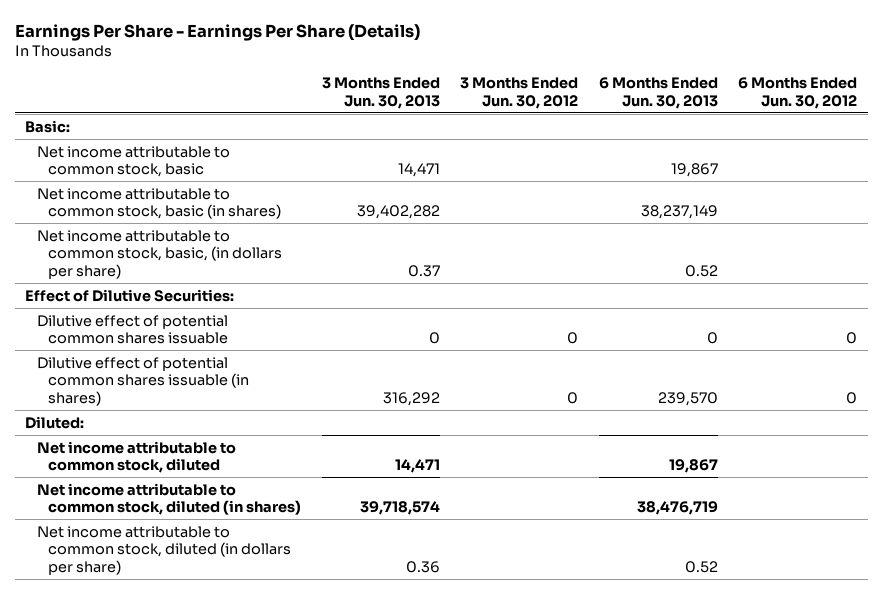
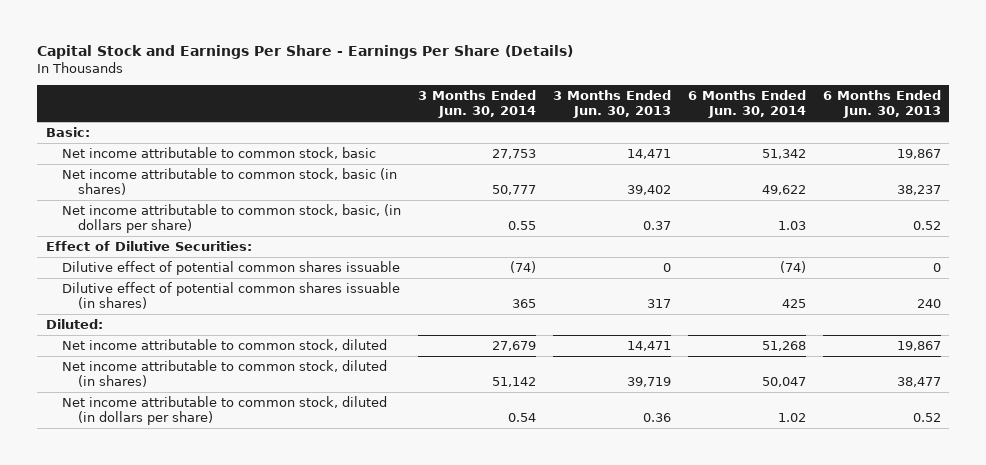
[14,23,420,41] Earnings Per Share - Earnings Per Share (Details) -> [37,45,574,60] Capital Stock and Earnings Per Share - Earnings Per Share (Details)
[460,77,579,109] 3 Months Ended Jun. 30, 2012 -> none
[738,77,858,109] 6 Months Ended Jun. 30, 2012 -> none
none -> [417,90,536,119] 3 Months Ended Jun. 30, 2014
none -> [687,90,806,119] 6 Months Ended Jun. 30, 2014
[356,205,440,220] 39,402,282 -> [626,184,671,195] 39,402
[640,205,718,220] 38,237,149 -> [896,184,941,195] 38,237
[382,391,440,406] 316,292 -> [646,298,671,308] 317
[657,391,718,406] 239,570 -> [916,298,941,308] 240
[359,501,440,516] 39,718,574 -> [626,376,671,387] 39,719
[636,501,718,516] 38,476,719 -> [896,376,941,387] 38,477

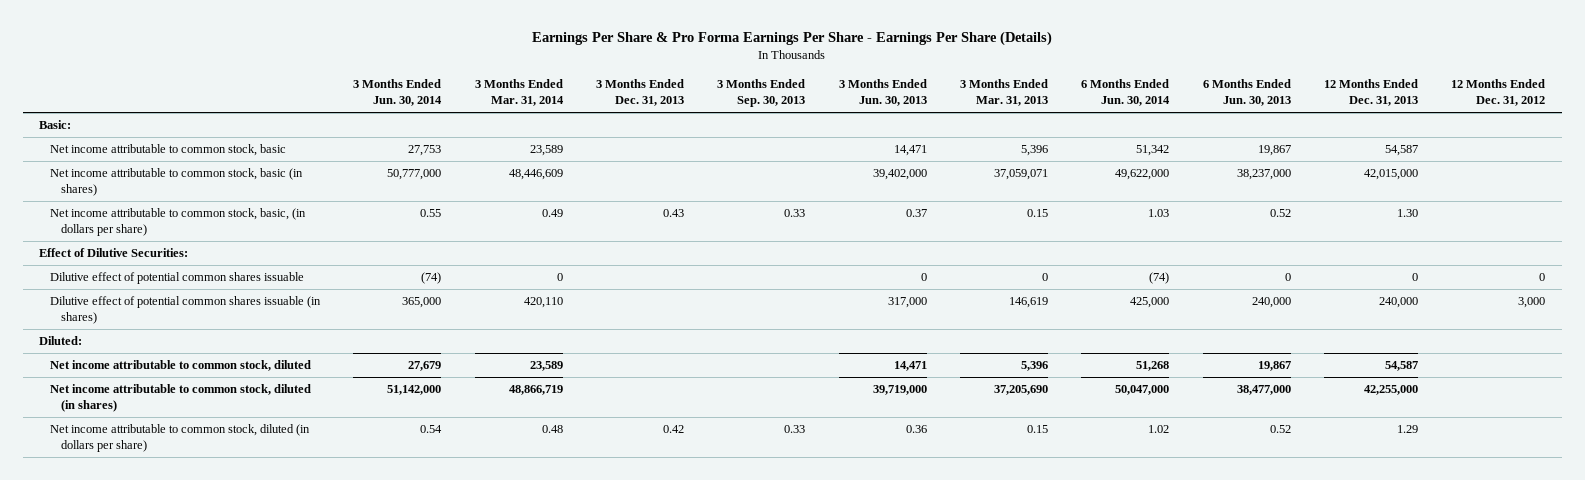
[37,45,574,60] Capital Stock and Earnings Per Share - Earnings Per Share (Details) -> [532,31,1053,47] Earnings Per Share & Pro Forma Earnings Per Share - Earnings Per Share (Details)
none -> [474,79,564,107] 3 Months Ended Mar. 31, 2014
none -> [596,79,685,107] 3 Months Ended Dec. 31, 2013
none -> [717,79,806,108] 3 Months Ended Sep. 30, 2013
none -> [960,79,1049,107] 3 Months Ended Mar. 31, 2013
none -> [1323,79,1418,107] 12 Months Ended Dec. 31, 2013
none -> [1451,79,1546,107] 12 Months Ended Dec. 31, 2012
[491,184,536,195] 50,777 -> [387,169,442,181] 50,777,000
[626,184,671,195] 39,402 -> [872,169,927,181] 39,402,000
[761,184,806,195] 49,622 -> [1115,169,1170,181] 49,622,000
[896,184,941,195] 38,237 -> [1236,169,1291,181] 38,237,000
[511,298,536,308] 365 -> [402,297,442,309] 365,000
[646,298,671,308] 317 -> [887,297,927,309] 317,000
[781,298,806,308] 425 -> [1130,297,1170,309] 425,000
[916,298,941,308] 240 -> [1251,297,1291,309] 240,000
[491,376,536,387] 51,142 -> [387,385,442,396] 51,142,000
[626,376,671,387] 39,719 -> [872,385,927,396] 39,719,000
[761,376,806,387] 50,047 -> [1115,385,1170,396] 50,047,000
[896,376,941,387] 38,477 -> [1236,385,1291,396] 38,477,000

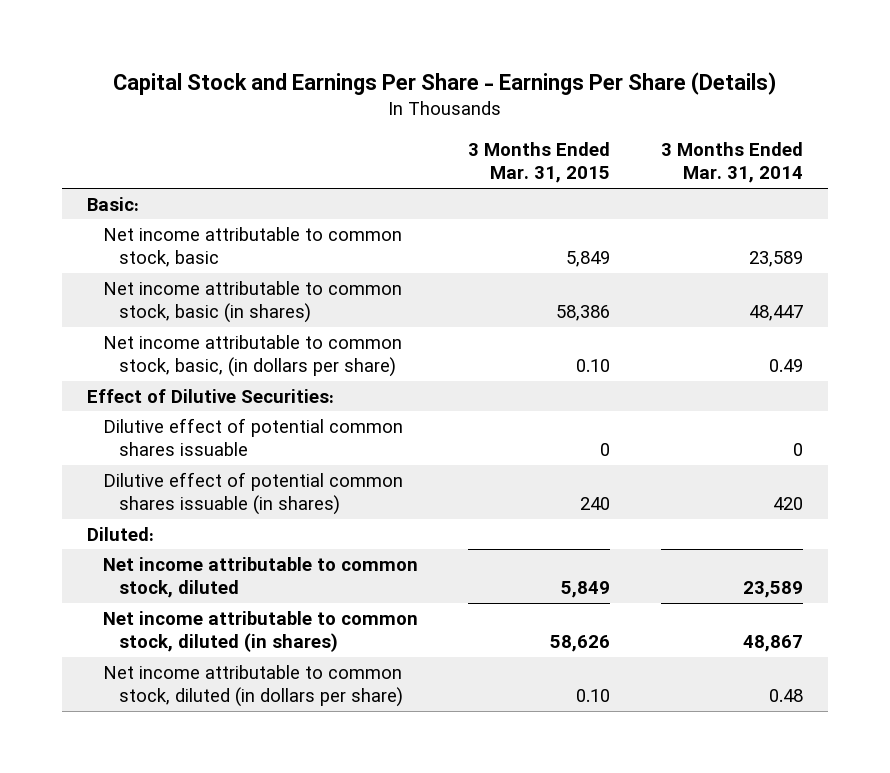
[532,31,1053,47] Earnings Per Share & Pro Forma Earnings Per Share - Earnings Per Share (Details) -> [113,72,777,96] Capital Stock and Earnings Per Share - Earnings Per Share (Details)
[353,79,443,107] 3 Months Ended Jun. 30, 2014 -> none
[596,79,685,107] 3 Months Ended Dec. 31, 2013 -> none
[717,79,806,108] 3 Months Ended Sep. 30, 2013 -> none
[838,79,927,107] 3 Months Ended Jun. 30, 2013 -> none
[960,79,1049,107] 3 Months Ended Mar. 31, 2013 -> none
[1081,79,1171,107] 6 Months Ended Jun. 30, 2014 -> none
[1202,79,1291,107] 6 Months Ended Jun. 30, 2013 -> none
[1323,79,1418,107] 12 Months Ended Dec. 31, 2013 -> none
[1451,79,1546,107] 12 Months Ended Dec. 31, 2012 -> none
none -> [468,141,611,184] 3 Months Ended Mar. 31, 2015
[508,169,563,181] 48,446,609 -> [749,305,804,322] 48,447
[523,297,563,309] 420,110 -> [773,497,804,511] 420
[508,385,563,396] 48,866,719 -> [743,635,804,653] 48,867

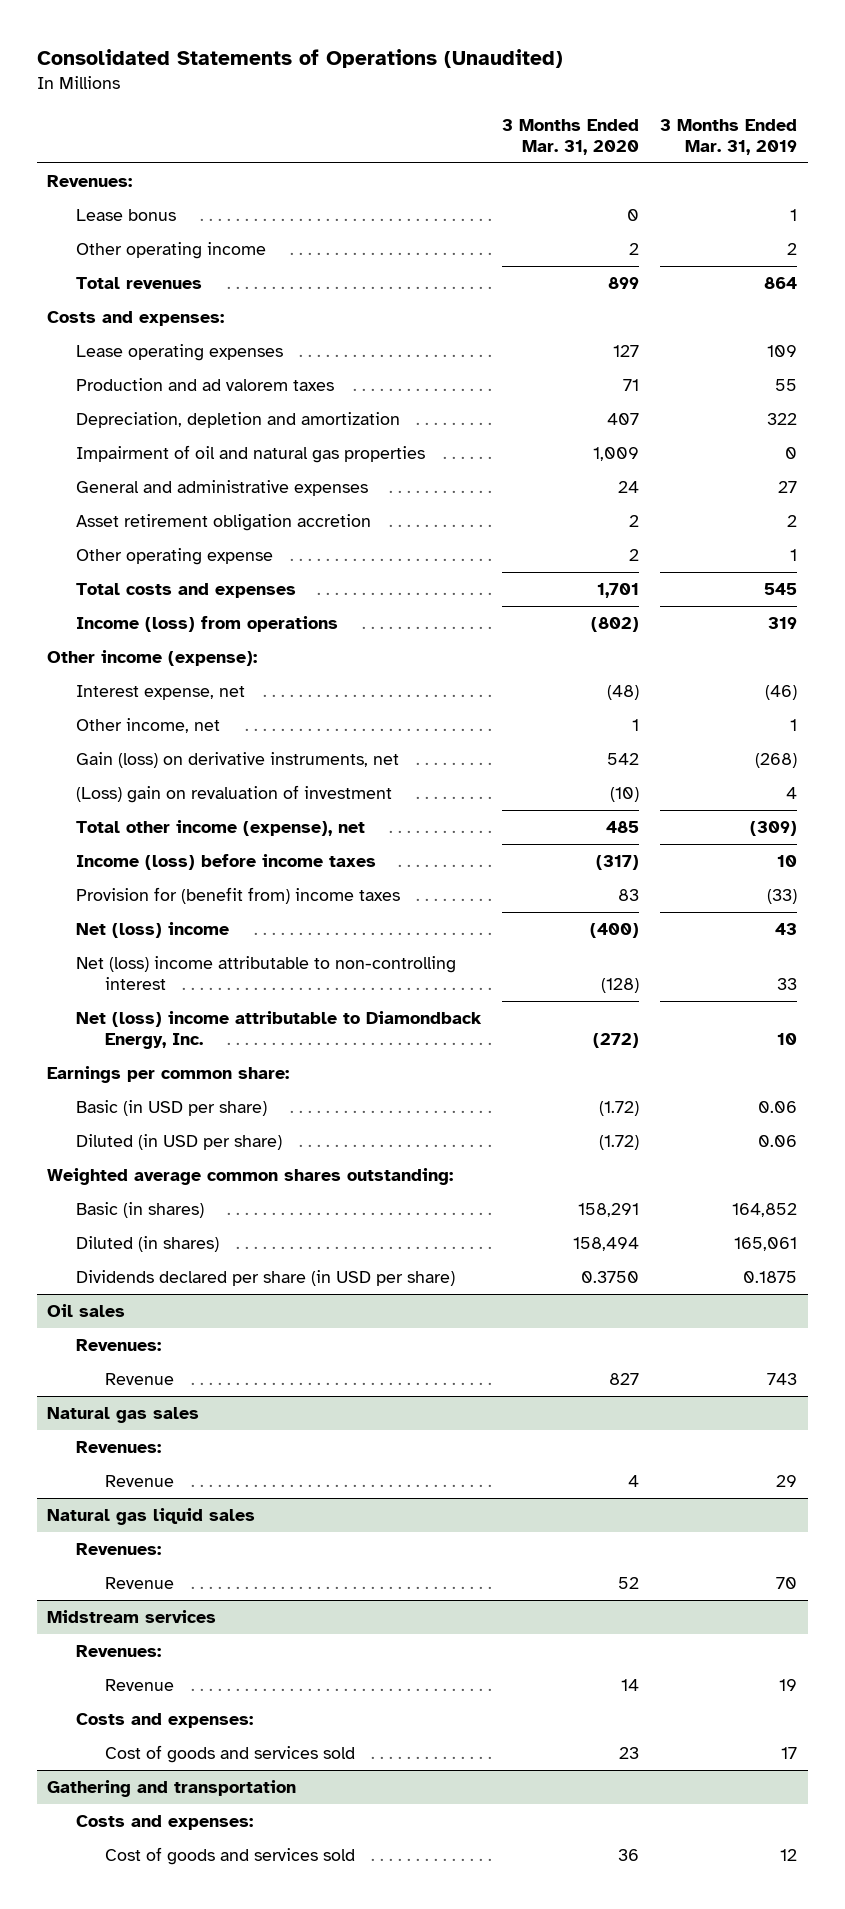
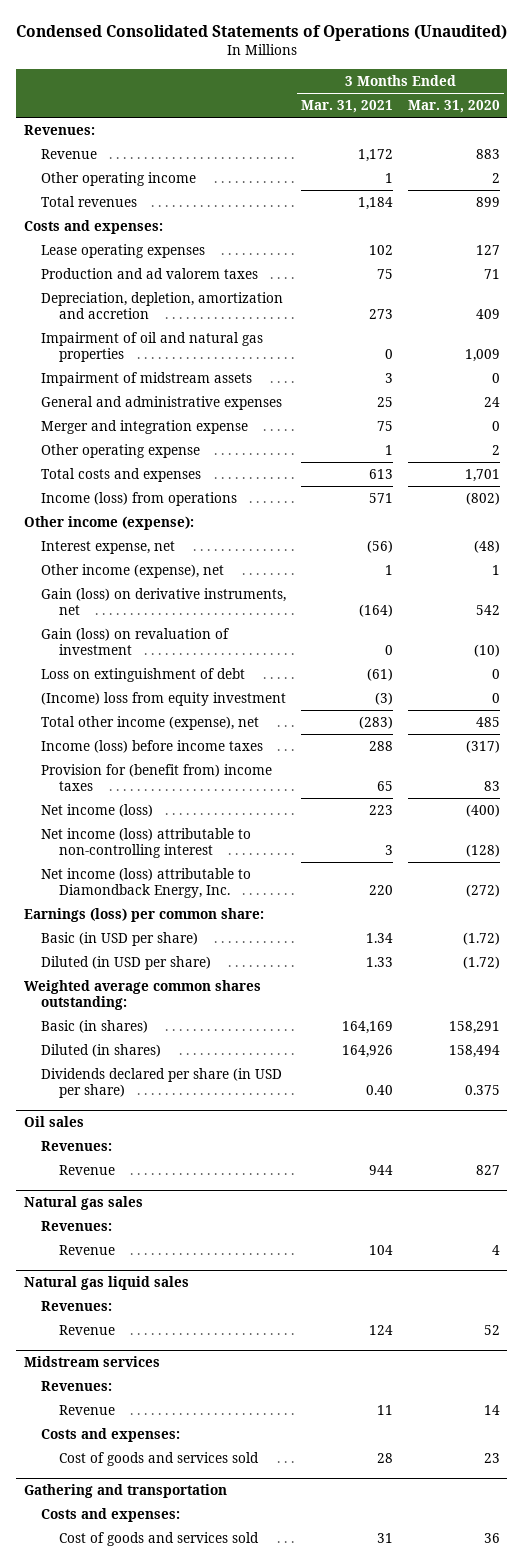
[36,49,563,69] Consolidated Statements of Operations (Unaudited) -> [15,25,507,42] Condensed Consolidated Statements of Operations (Unaudited)
[660,118,798,155] 3 Months Ended Mar. 31, 2019 -> none
none -> [301,100,394,114] Mar. 31, 2021
[76,209,177,222] Lease bonus -> none
none -> [41,149,98,160] Revenue
[76,412,401,429] Depreciation, depletion and amortization -> [41,292,284,320] Depreciation, depletion, amortization and accretion
[607,413,640,426] 407 -> [475,309,500,320] 409
none -> [41,372,253,387] Impairment of midstream assets
[76,514,372,532] Asset retirement obligation accretion -> none
none -> [41,420,249,435] Merger and integration expense
[76,718,221,734] Other income, net -> [41,564,225,579] Other income (expense), net
[76,785,393,804] (Loss) gain on revaluation of investment -> [41,628,230,656] Gain (loss) on revaluation of investment
none -> [41,668,246,683] Loss on extinguishment of debt
none -> [41,692,287,707] (Income) loss from equity investment
[76,922,230,939] Net (loss) income -> [41,804,154,818] Net income (loss)
[76,956,457,991] Net (loss) income attributable to non-controlling interest -> [41,828,252,859] Net income (loss) attributable to non-controlling interest
[76,1011,483,1050] Net (loss) income attributable to Diamondback Energy, Inc. -> [41,868,252,899] Net income (loss) attributable to Diamondback Energy, Inc.
[47,1066,290,1084] Earnings per common share: -> [23,908,264,923] Earnings (loss) per common share:
[581,1271,640,1284] 0.3750 -> [464,1085,500,1096] 0.375

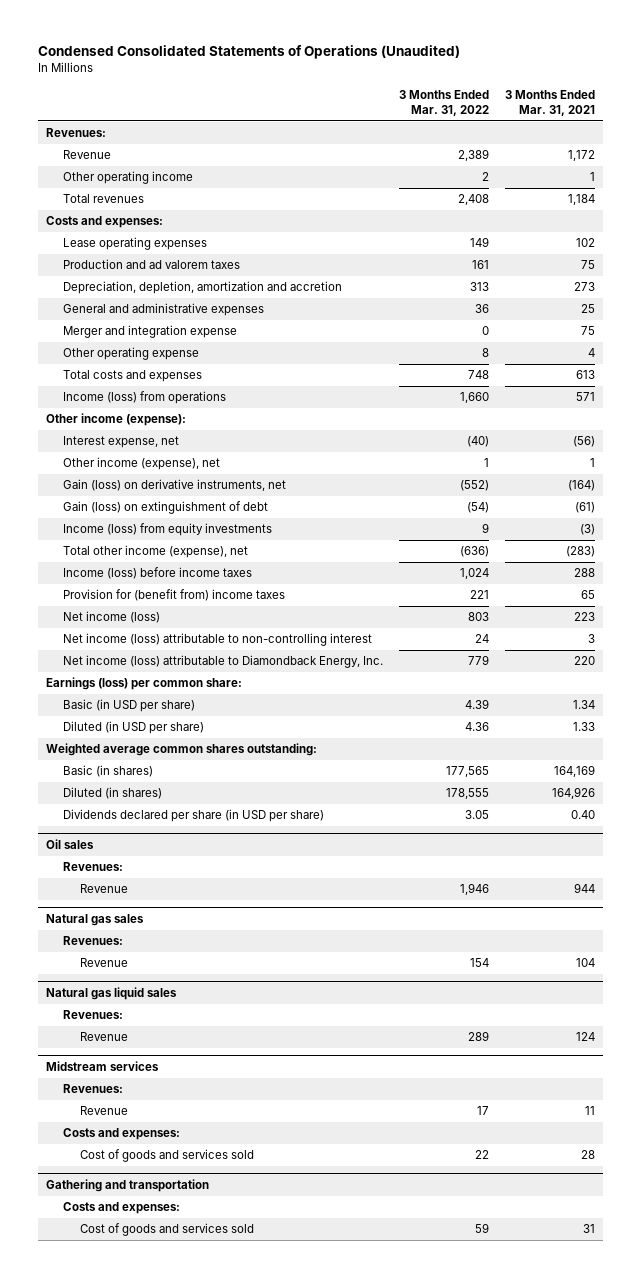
[407,100,500,114] Mar. 31, 2020 -> none
none -> [399,90,490,116] 3 Months Ended Mar. 31, 2022
[41,332,264,363] Impairment of oil and natural gas properties -> none
[41,372,253,387] Impairment of midstream assets -> none
[385,445,394,456] 1 -> [588,348,596,358] 4
[41,628,230,656] Gain (loss) on revaluation of investment -> none
[41,668,246,683] Loss on extinguishment of debt -> [63,501,269,515] Gain (loss) on extinguishment of debt
[41,692,287,707] (Income) loss from equity investment -> [63,523,273,537] Income (loss) from equity investments

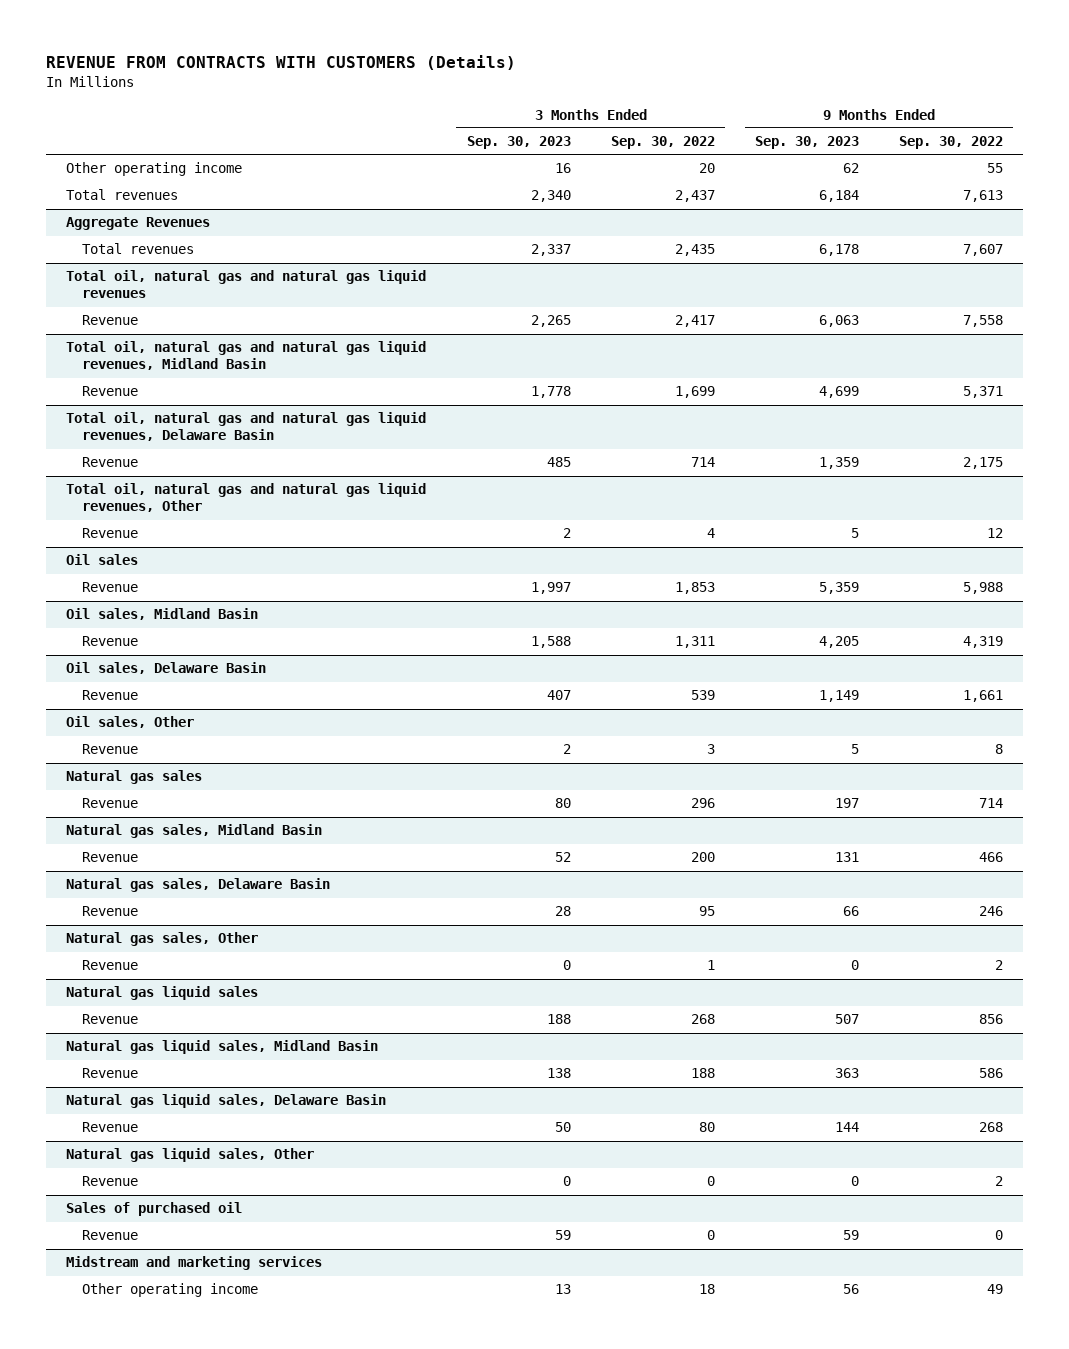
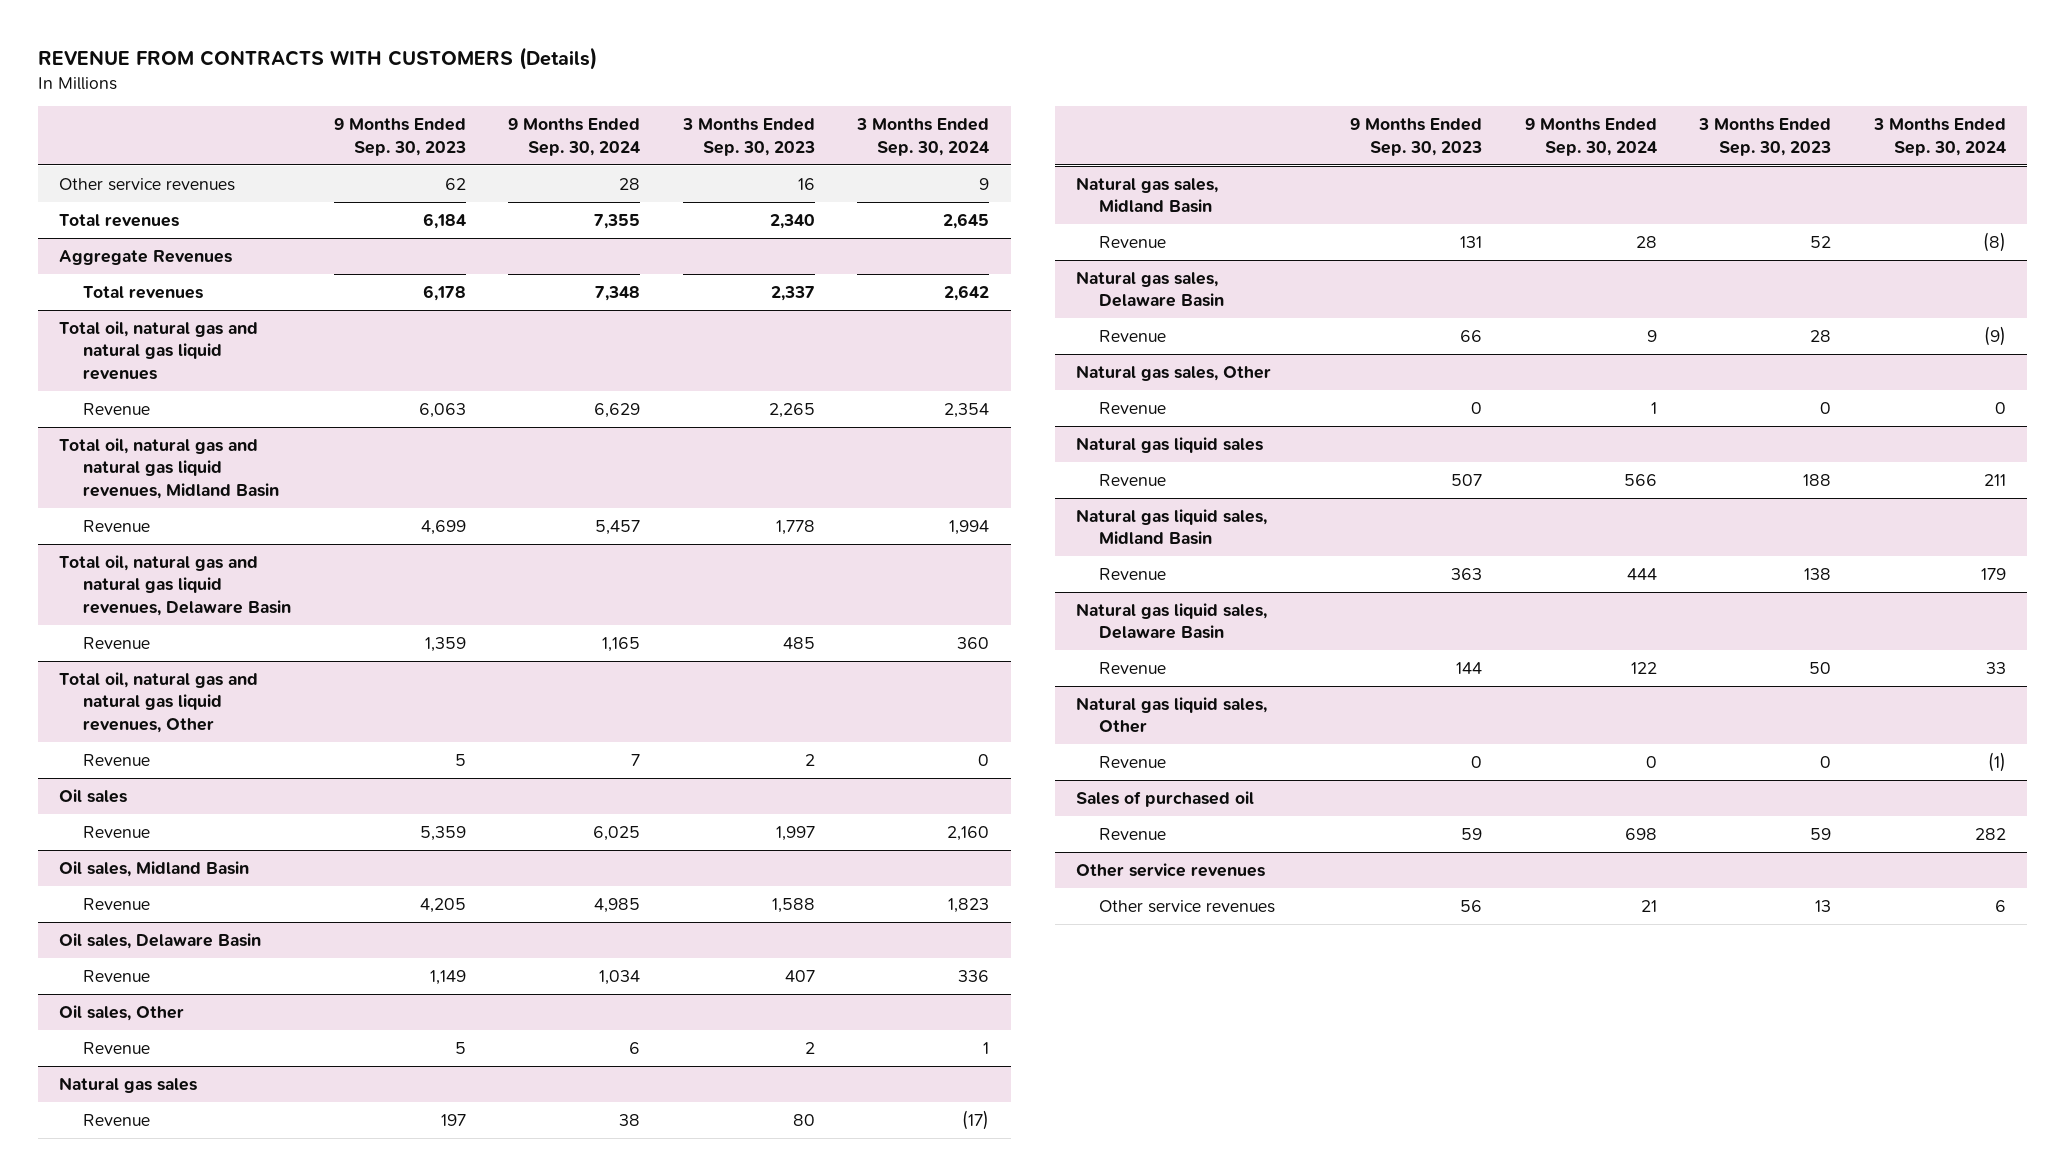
[610,136,715,150] Sep. 30, 2022 -> none
[898,136,1003,150] Sep. 30, 2022 -> none
none -> [508,118,641,156] 9 Months Ended Sep. 30, 2024
none -> [856,118,990,156] 3 Months Ended Sep. 30, 2024
[66,162,243,177] Other operating income -> [59,177,236,191] Other service revenues
[66,1256,323,1271] Midstream and marketing services -> none
none -> [1075,862,1265,877] Other service revenues
[82,1283,259,1298] Other operating income -> [1099,899,1276,913] Other service revenues

